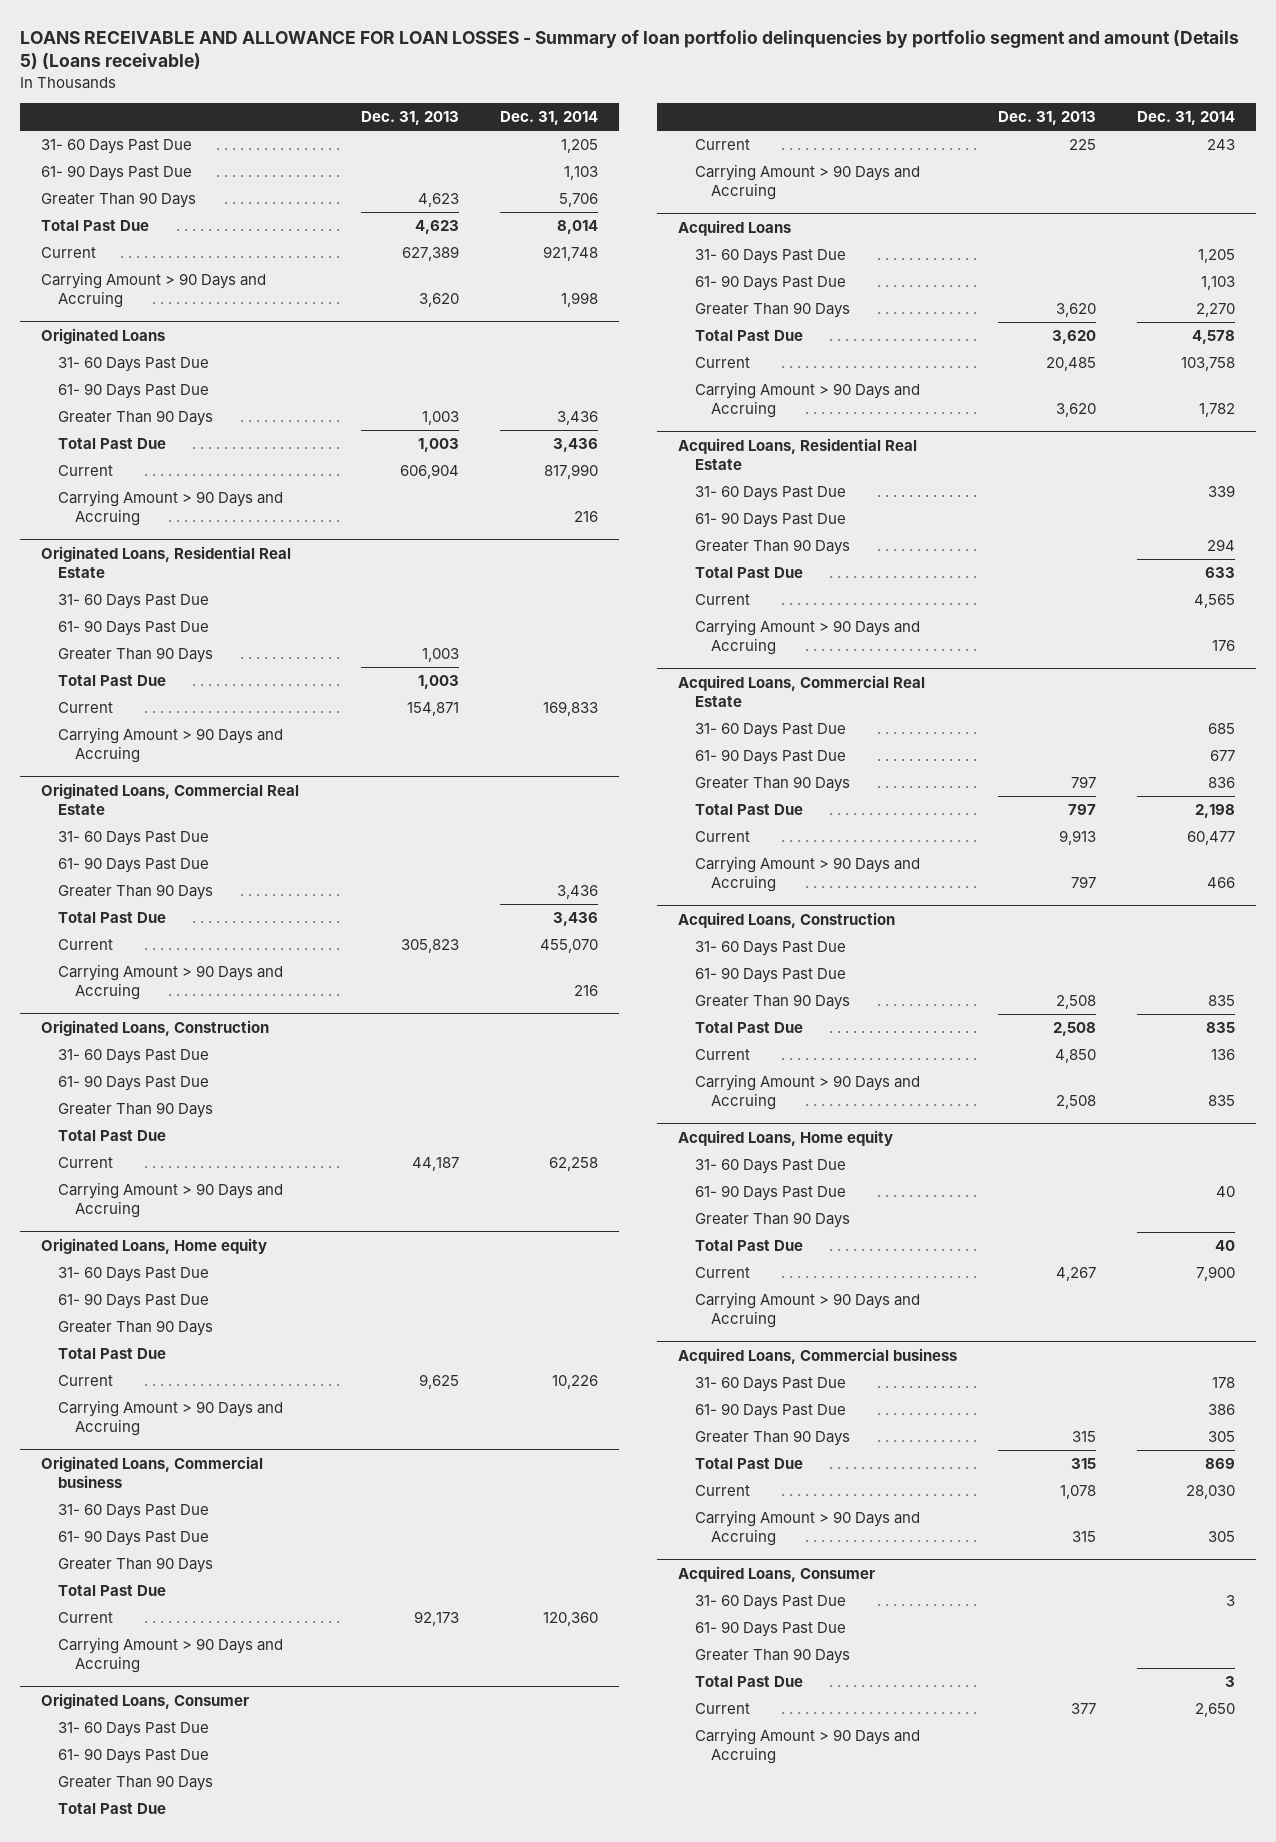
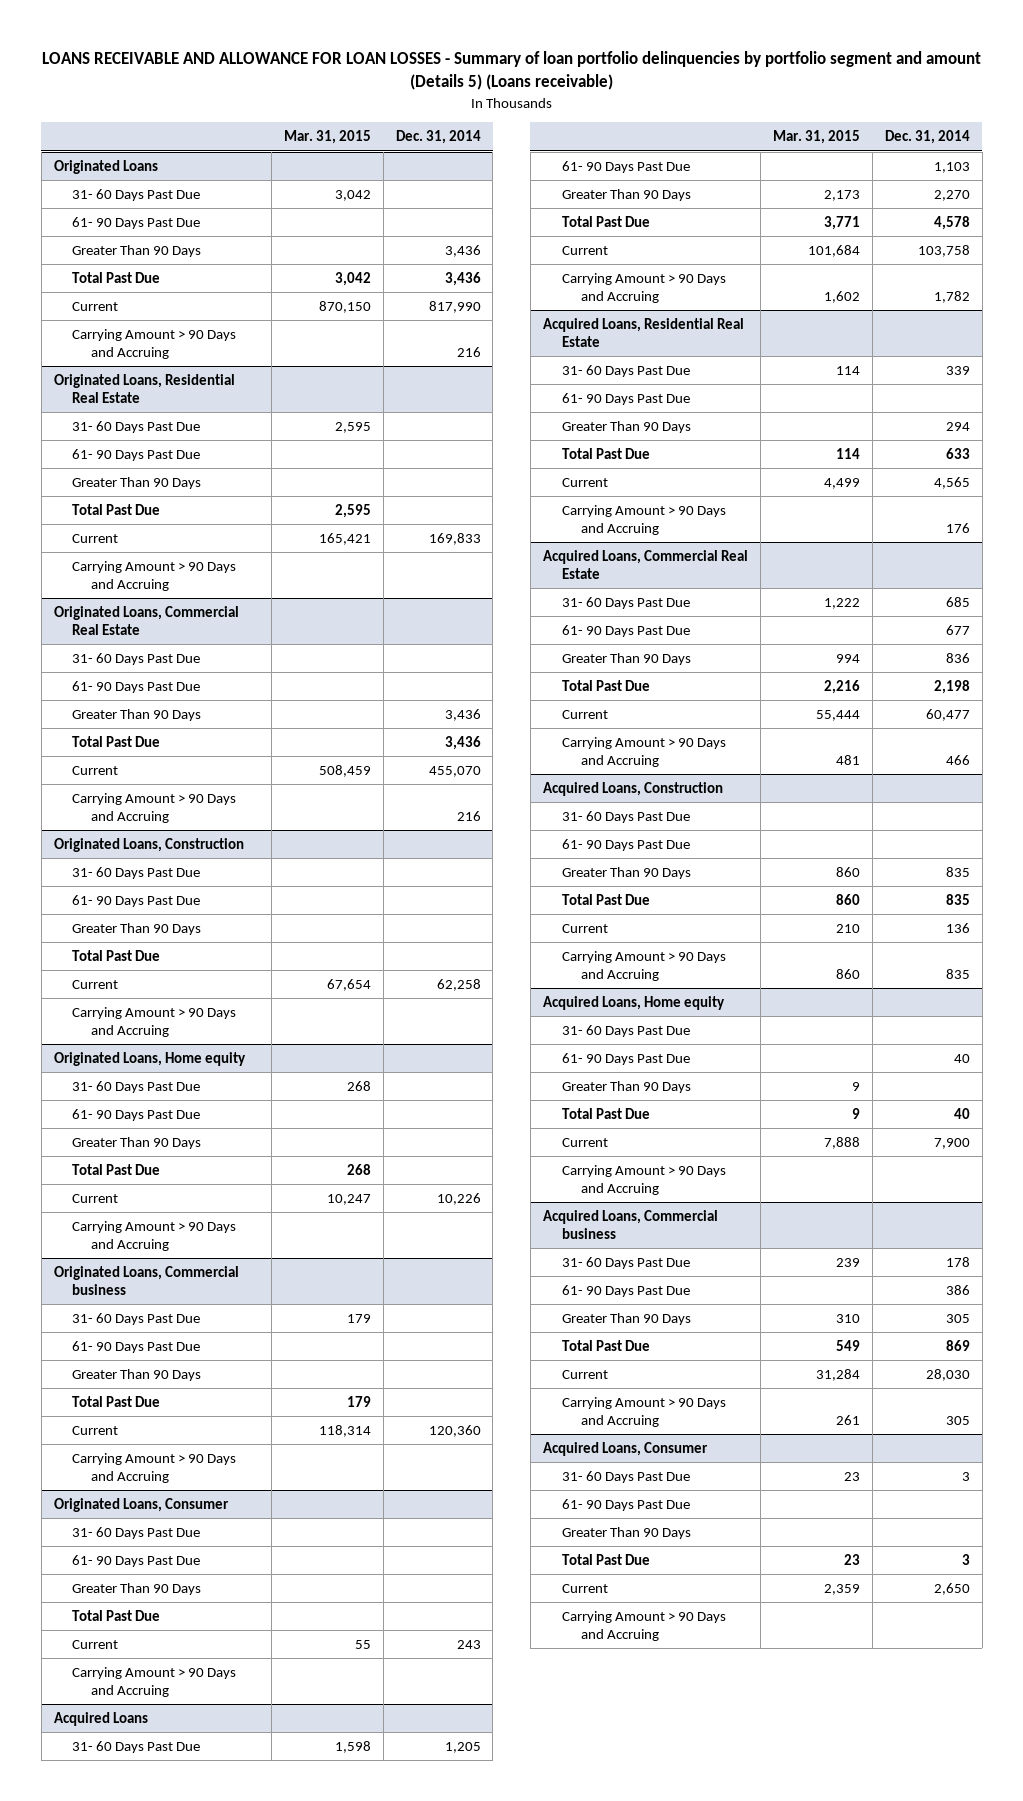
[361,111,460,126] Dec. 31, 2013 -> none
none -> [283,130,371,145] Mar. 31, 2015
[40,139,192,155] 31- 60 Days Past Due -> none
[40,165,192,182] 61- 90 Days Past Due -> none
[40,192,196,209] Greater Than 90 Days -> none
[40,220,149,232] Total Past Due -> none
[40,247,96,259] Current -> none
[40,272,266,309] Carrying Amount > 90 Days and Accruing -> none

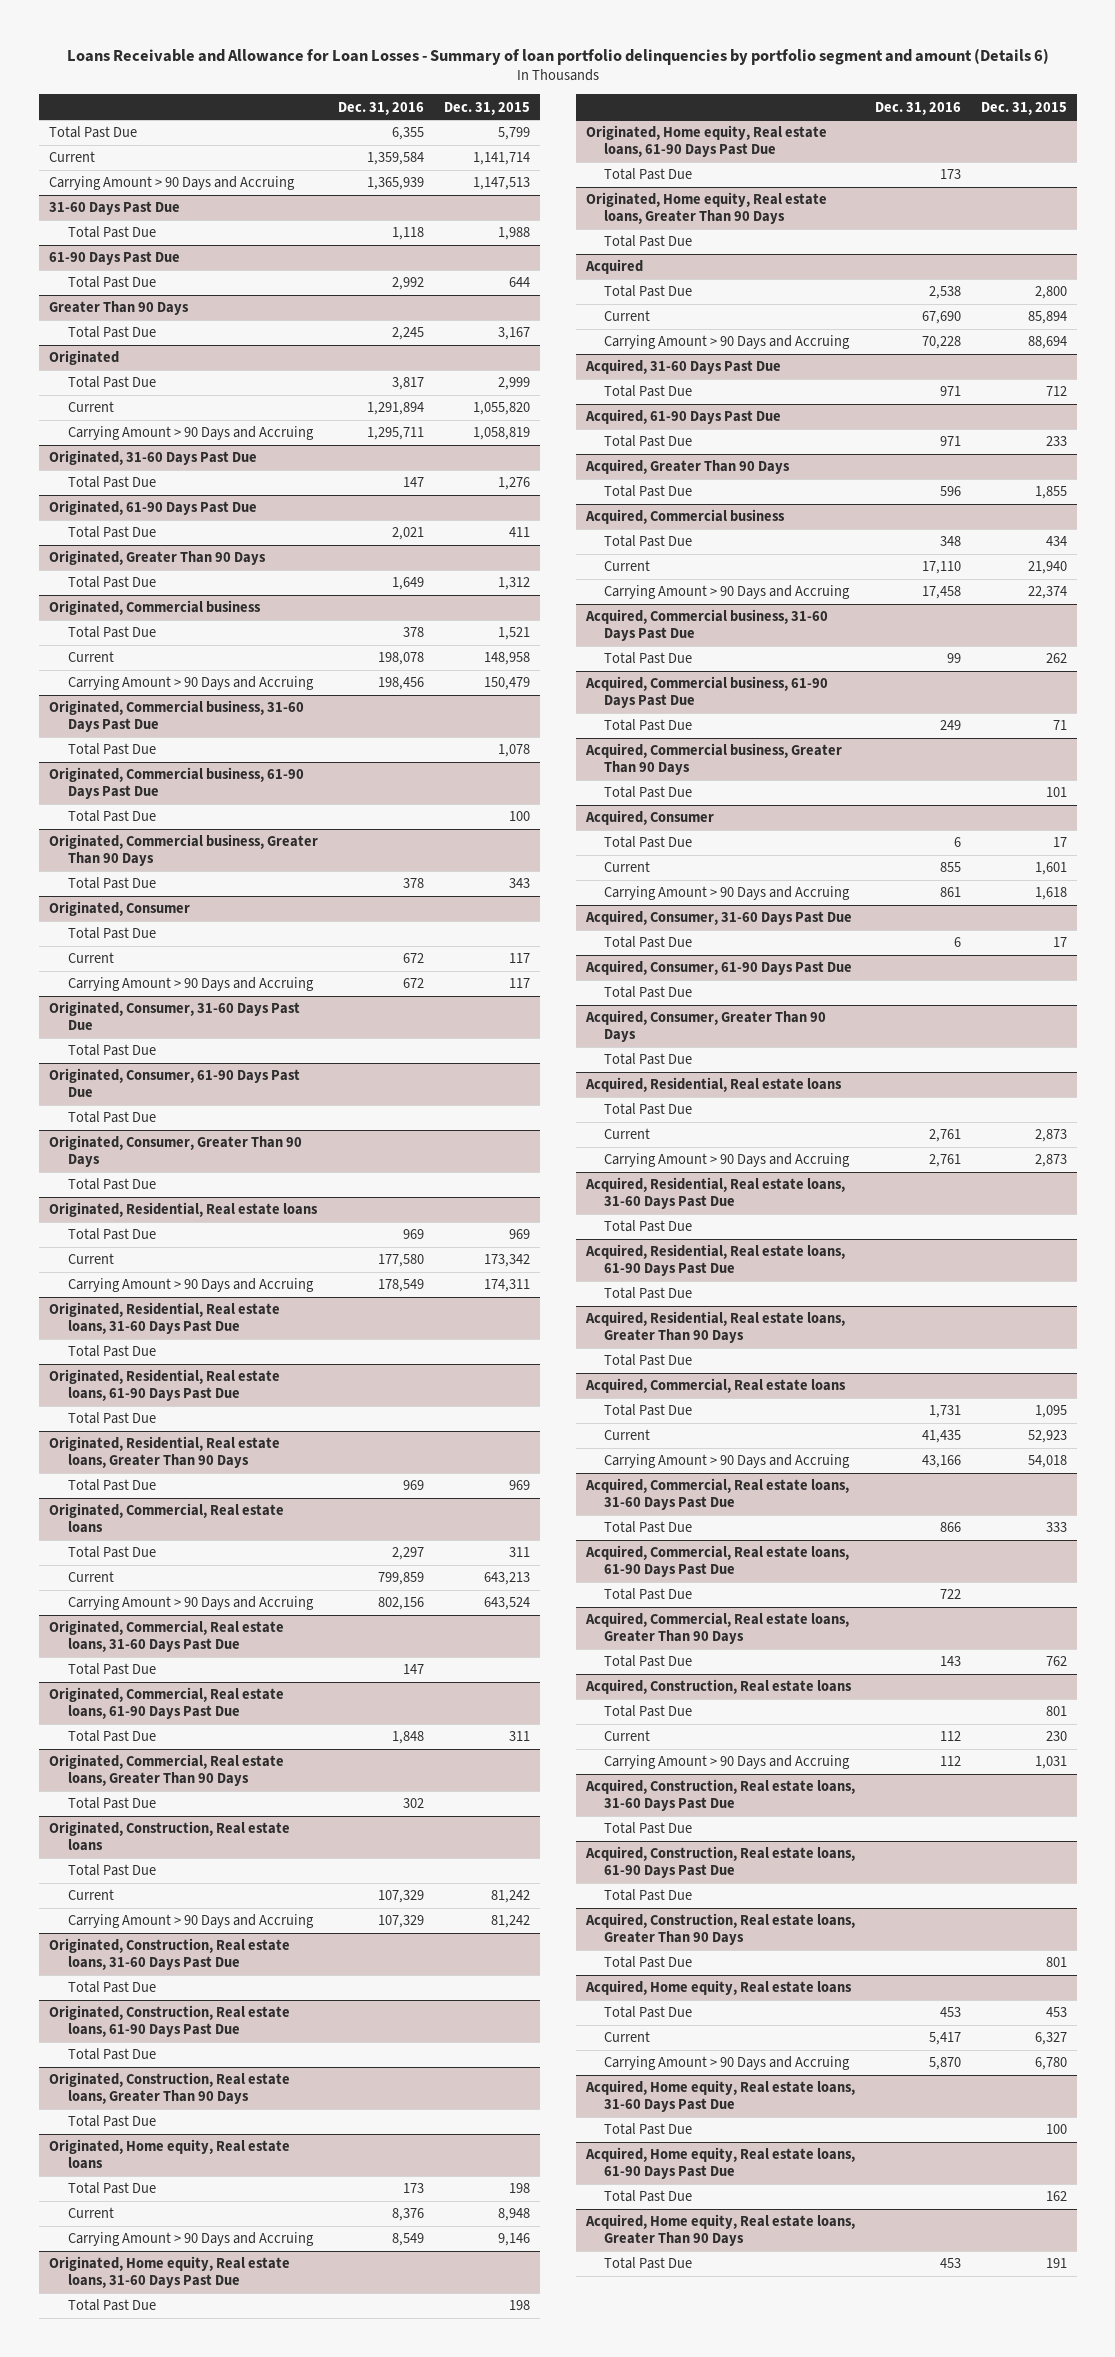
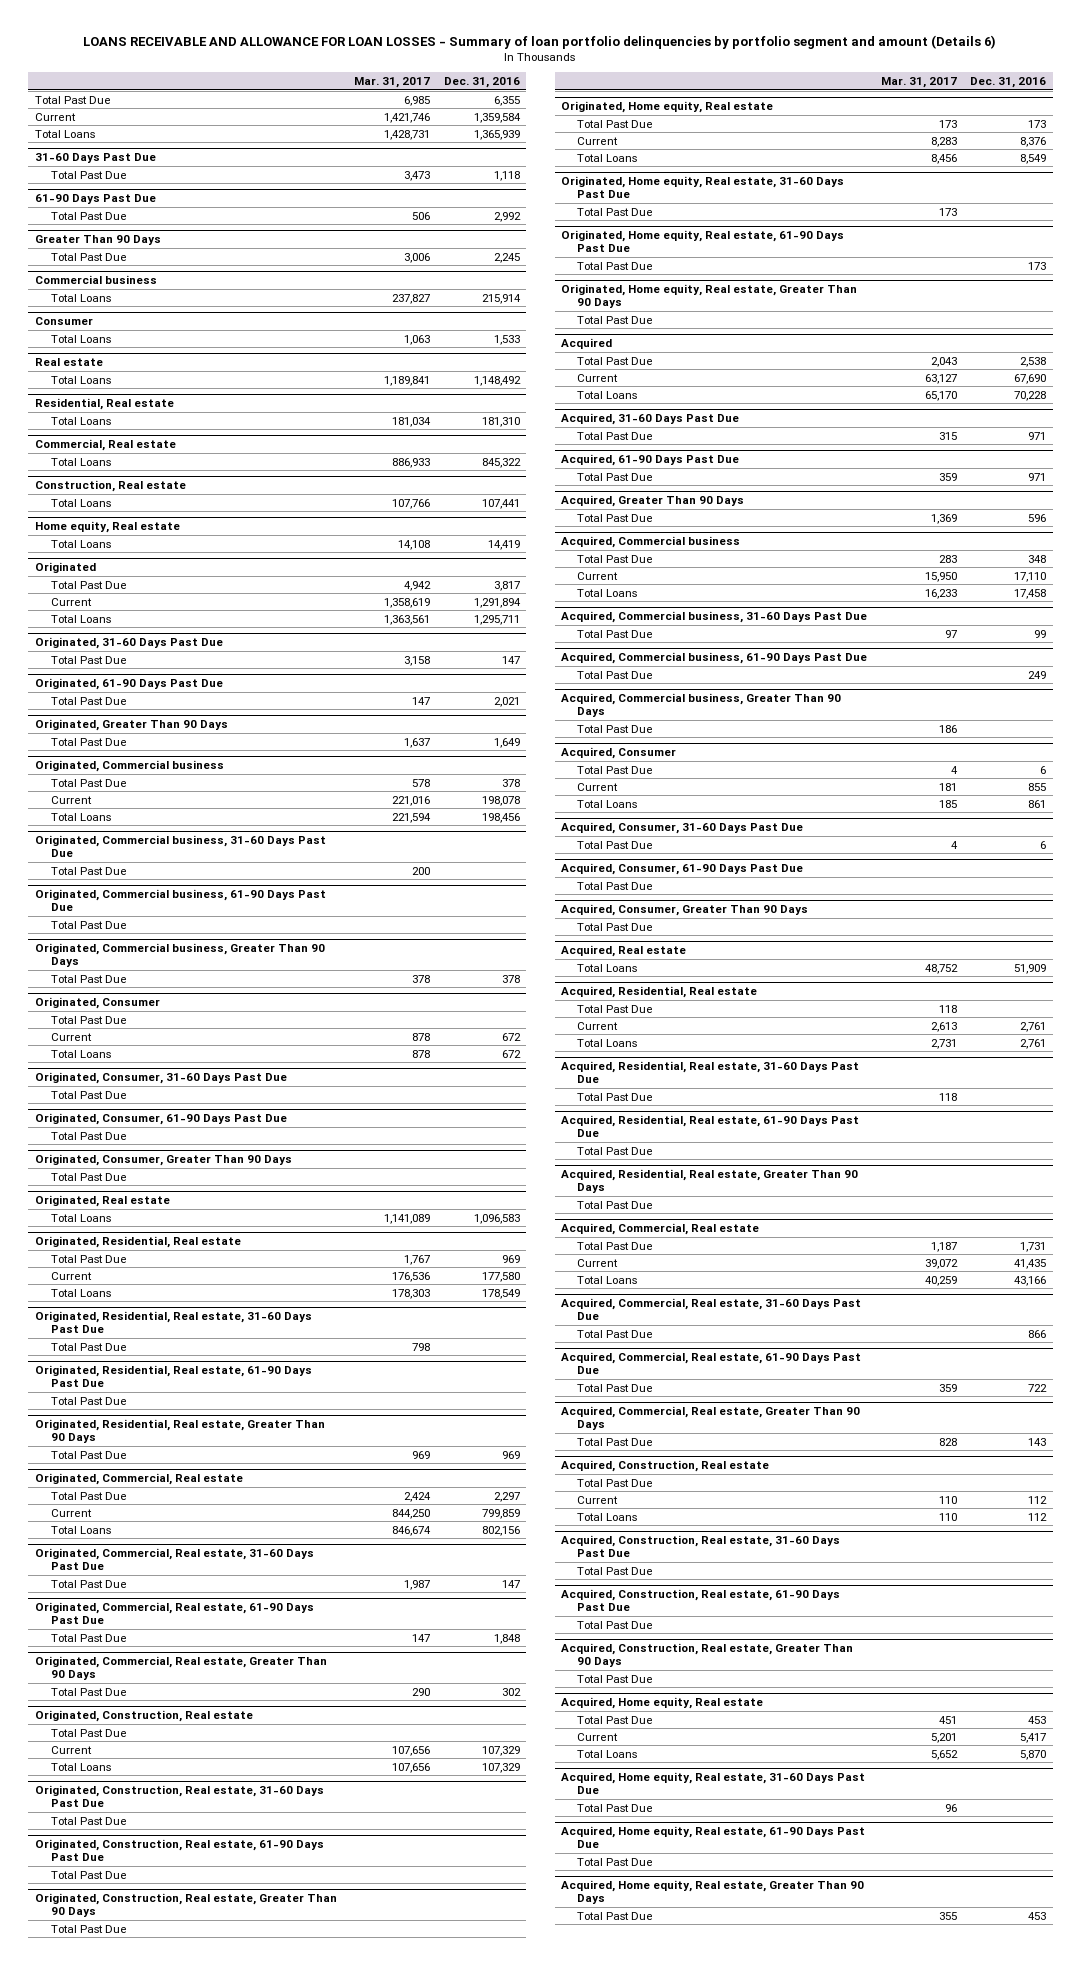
[66,47,1049,65] Loans Receivable and Allowance for Loan Losses - Summary of loan portfolio delinquencies by portfolio segment and amount (Details 6) -> [83,34,997,49] LOANS RECEIVABLE AND ALLOWANCE FOR LOAN LOSSES - Summary of loan portfolio delinquencies by portfolio segment and amount (Details 6)
[443,101,530,115] Dec. 31, 2015 -> none
none -> [354,76,431,88] Mar. 31, 2017
[48,176,295,191] Carrying Amount > 90 Days and Accruing -> [34,129,95,138] Total Loans
none -> [34,275,157,285] Commercial business
none -> [50,293,111,302] Total Loans
none -> [34,317,93,326] Consumer
none -> [50,334,111,343] Total Loans
none -> [34,358,103,367] Real estate
none -> [50,375,111,384] Total Loans
none -> [34,398,174,411] Residential, Real estate
none -> [50,416,111,425] Total Loans
none -> [34,439,176,452] Commercial, Real estate
none -> [50,457,111,466] Total Loans
none -> [34,480,186,493] Construction, Real estate
none -> [50,498,111,507] Total Loans
none -> [34,521,180,534] Home equity, Real estate
none -> [50,539,111,548] Total Loans
[67,426,314,441] Carrying Amount > 90 Days and Accruing -> [50,614,111,623] Total Loans
[67,676,314,691] Carrying Amount > 90 Days and Accruing -> [50,812,111,821] Total Loans
[67,977,314,992] Carrying Amount > 90 Days and Accruing -> [50,1049,111,1058] Total Loans
none -> [34,1195,170,1208] Originated, Real estate
none -> [50,1213,111,1222] Total Loans
[48,1202,318,1218] Originated, Residential, Real estate loans -> [34,1236,241,1249] Originated, Residential, Real estate
[67,1278,314,1293] Carrying Amount > 90 Days and Accruing -> [50,1288,111,1297] Total Loans
[48,1302,280,1334] Originated, Residential, Real estate loans, 31-60 Days Past Due -> [34,1311,312,1334] Originated, Residential, Real estate, 31-60 Days Past Due
[48,1369,280,1401] Originated, Residential, Real estate loans, 61-90 Days Past Due -> [34,1365,312,1388] Originated, Residential, Real estate, 61-90 Days Past Due
[48,1436,280,1468] Originated, Residential, Real estate loans, Greater Than 90 Days -> [34,1419,325,1444] Originated, Residential, Real estate, Greater Than 90 Days
[48,1503,284,1533] Originated, Commercial, Real estate loans -> [34,1473,243,1486] Originated, Commercial, Real estate
[67,1596,314,1611] Carrying Amount > 90 Days and Accruing -> [50,1525,111,1534] Total Loans
[48,1620,284,1652] Originated, Commercial, Real estate loans, 31-60 Days Past Due -> [34,1548,314,1571] Originated, Commercial, Real estate, 31-60 Days Past Due
[48,1687,284,1719] Originated, Commercial, Real estate loans, 61-90 Days Past Due -> [34,1602,314,1625] Originated, Commercial, Real estate, 61-90 Days Past Due
[48,1754,284,1786] Originated, Commercial, Real estate loans, Greater Than 90 Days -> [34,1656,327,1681] Originated, Commercial, Real estate, Greater Than 90 Days
[48,1821,290,1851] Originated, Construction, Real estate loans -> [34,1710,253,1723] Originated, Construction, Real estate
[67,1914,314,1929] Carrying Amount > 90 Days and Accruing -> [50,1762,111,1771] Total Loans
[48,1938,290,1970] Originated, Construction, Real estate loans, 31-60 Days Past Due -> [34,1785,324,1808] Originated, Construction, Real estate, 31-60 Days Past Due
[48,2005,290,2037] Originated, Construction, Real estate loans, 61-90 Days Past Due -> [34,1839,324,1862] Originated, Construction, Real estate, 61-90 Days Past Due
[48,2072,290,2104] Originated, Construction, Real estate loans, Greater Than 90 Days -> [34,1893,337,1918] Originated, Construction, Real estate, Greater Than 90 Days
[48,2139,290,2169] Originated, Home equity, Real estate loans -> [561,101,774,114] Originated, Home equity, Real estate
[67,2232,314,2247] Carrying Amount > 90 Days and Accruing -> [577,153,638,162] Total Loans
[48,2256,290,2288] Originated, Home equity, Real estate loans, 31-60 Days Past Due -> [561,176,845,199] Originated, Home equity, Real estate, 31-60 Days Past Due
[585,125,827,157] Originated, Home equity, Real estate loans, 61-90 Days Past Due -> [561,230,845,253] Originated, Home equity, Real estate, 61-90 Days Past Due
[585,192,827,224] Originated, Home equity, Real estate loans, Greater Than 90 Days -> [561,284,858,309] Originated, Home equity, Real estate, Greater Than 90 Days
[604,335,851,350] Carrying Amount > 90 Days and Accruing -> [577,390,638,399] Total Loans
[604,585,851,600] Carrying Amount > 90 Days and Accruing -> [577,588,638,597] Total Loans
[604,886,851,901] Carrying Amount > 90 Days and Accruing -> [577,799,638,808] Total Loans
none -> [561,945,687,958] Acquired, Real estate
none -> [577,963,638,972] Total Loans
[584,1077,842,1093] Acquired, Residential, Real estate loans -> [561,986,758,999] Acquired, Residential, Real estate
[604,1153,851,1168] Carrying Amount > 90 Days and Accruing -> [577,1038,638,1047] Total Loans
[584,1177,845,1209] Acquired, Residential, Real estate loans, 31-60 Days Past Due -> [561,1061,860,1084] Acquired, Residential, Real estate, 31-60 Days Past Due
[584,1244,845,1276] Acquired, Residential, Real estate loans, 61-90 Days Past Due -> [561,1115,860,1138] Acquired, Residential, Real estate, 61-90 Days Past Due
[584,1311,845,1343] Acquired, Residential, Real estate loans, Greater Than 90 Days -> [561,1169,859,1194] Acquired, Residential, Real estate, Greater Than 90 Days
[584,1378,846,1394] Acquired, Commercial, Real estate loans -> [561,1223,760,1236] Acquired, Commercial, Real estate
[604,1454,851,1469] Carrying Amount > 90 Days and Accruing -> [577,1275,638,1284] Total Loans
[584,1478,849,1510] Acquired, Commercial, Real estate loans, 31-60 Days Past Due -> [561,1298,862,1321] Acquired, Commercial, Real estate, 31-60 Days Past Due
[584,1545,849,1577] Acquired, Commercial, Real estate loans, 61-90 Days Past Due -> [561,1352,862,1375] Acquired, Commercial, Real estate, 61-90 Days Past Due
[584,1612,849,1644] Acquired, Commercial, Real estate loans, Greater Than 90 Days -> [561,1406,861,1431] Acquired, Commercial, Real estate, Greater Than 90 Days
[584,1679,852,1695] Acquired, Construction, Real estate loans -> [561,1460,770,1473] Acquired, Construction, Real estate
[604,1755,851,1770] Carrying Amount > 90 Days and Accruing -> [577,1512,638,1521] Total Loans
[584,1779,855,1811] Acquired, Construction, Real estate loans, 31-60 Days Past Due -> [561,1535,841,1558] Acquired, Construction, Real estate, 31-60 Days Past Due
[584,1846,855,1878] Acquired, Construction, Real estate loans, 61-90 Days Past Due -> [561,1589,841,1612] Acquired, Construction, Real estate, 61-90 Days Past Due
[584,1913,855,1945] Acquired, Construction, Real estate loans, Greater Than 90 Days -> [561,1643,854,1668] Acquired, Construction, Real estate, Greater Than 90 Days
[584,1980,852,1996] Acquired, Home equity, Real estate loans -> [561,1697,764,1710] Acquired, Home equity, Real estate
[604,2056,851,2071] Carrying Amount > 90 Days and Accruing -> [577,1749,638,1758] Total Loans
[584,2080,855,2112] Acquired, Home equity, Real estate loans, 31-60 Days Past Due -> [561,1772,866,1795] Acquired, Home equity, Real estate, 31-60 Days Past Due
[584,2147,855,2179] Acquired, Home equity, Real estate loans, 61-90 Days Past Due -> [561,1826,866,1849] Acquired, Home equity, Real estate, 61-90 Days Past Due
[584,2214,855,2246] Acquired, Home equity, Real estate loans, Greater Than 90 Days -> [561,1880,865,1905] Acquired, Home equity, Real estate, Greater Than 90 Days

